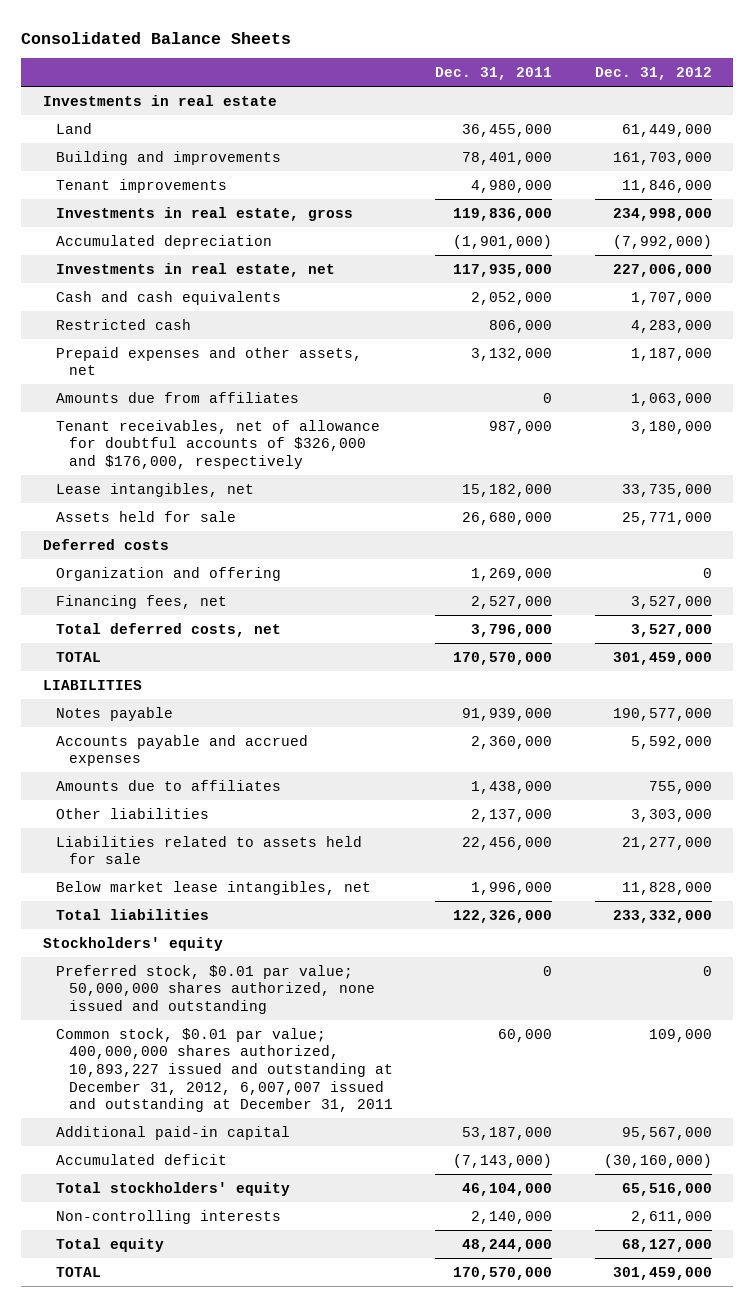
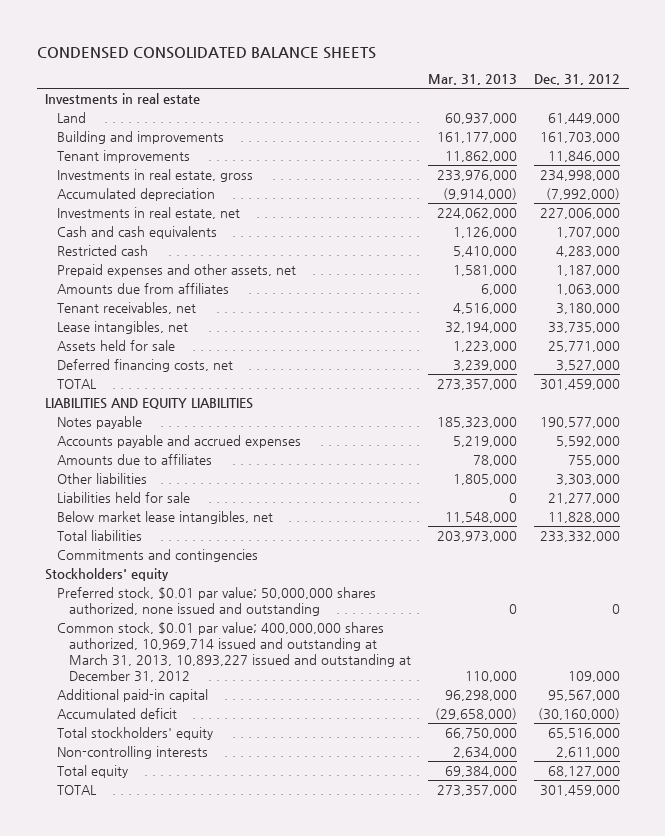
[21,31,292,44] Consolidated Balance Sheets -> [36,46,376,59] CONDENSED CONSOLIDATED BALANCE SHEETS
[435,67,553,81] Dec. 31, 2011 -> none
none -> [428,74,518,86] Mar. 31, 2013
[55,419,380,469] Tenant receivables, net of allowance for doubtful accounts of $326,000 and $176,000, respectively -> [57,301,197,314] Tenant receivables, net
[42,538,169,550] Deferred costs -> none
[55,566,281,581] Organization and offering -> none
[55,622,281,637] Total deferred costs, net -> none
[55,594,227,609] Financing fees, net -> [57,358,234,372] Deferred financing costs, net
[42,679,142,690] LIABILITIES -> none
none -> [45,397,254,409] LIABILITIES AND EQUITY LIABILITIES
[55,835,362,865] Liabilities related to assets held for sale -> [57,491,191,503] Liabilities held for sale
none -> [57,548,259,562] Commitments and contingencies
[55,1027,393,1113] Common stock, $0.01 par value; 400,000,000 shares authorized, 10,893,227 issued and outstanding at December 31, 2012, 6,007,007 issued and outstanding at December 31, 2011 -> [57,621,412,682] Common stock, $0.01 par value; 400,000,000 shares authorized, 10,969,714 issued and outstanding at March 31, 2013, 10,893,227 issued and outstanding at December 31, 2012

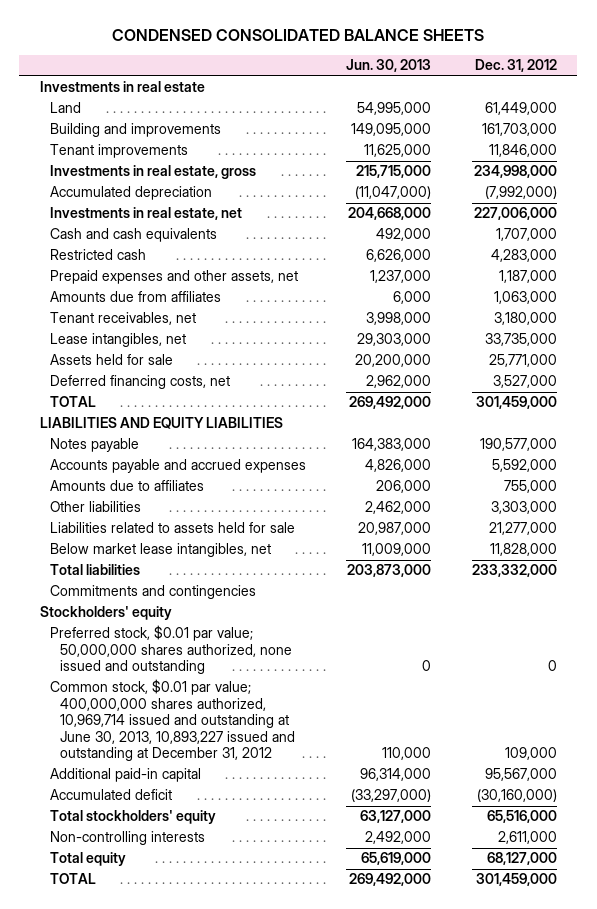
[428,74,518,86] Mar. 31, 2013 -> none
none -> [346,59,432,73] Jun. 30, 2013
[57,491,191,503] Liabilities held for sale -> [49,522,295,534] Liabilities related to assets held for sale
[57,621,412,682] Common stock, $0.01 par value; 400,000,000 shares authorized, 10,969,714 issued and outstanding at March 31, 2013, 10,893,227 issued and outstanding at December 31, 2012 -> [49,679,296,762] Common stock, $0.01 par value; 400,000,000 shares authorized, 10,969,714 issued and outstanding at June 30, 2013, 10,893,227 issued and outstanding at December 31, 2012

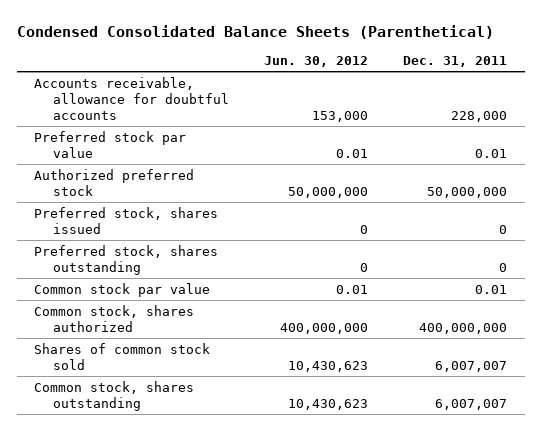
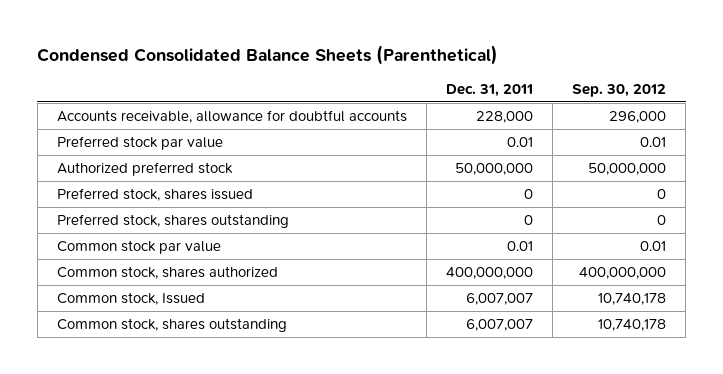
[264,55,369,67] Jun. 30, 2012 -> none
none -> [572,84,667,98] Sep. 30, 2012
[34,342,211,370] Shares of common stock sold -> [57,292,206,306] Common stock, Issued

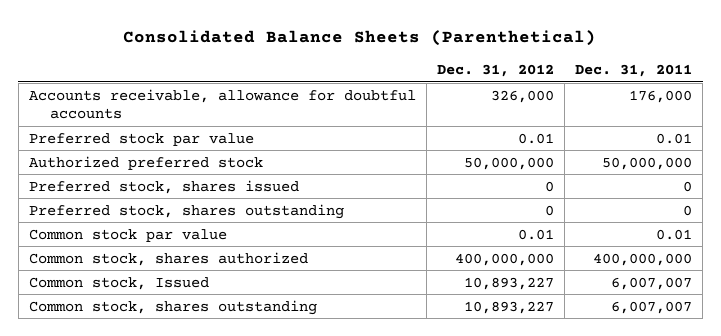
[37,44,499,65] Condensed Consolidated Balance Sheets (Parenthetical) -> [123,30,597,47] Consolidated Balance Sheets (Parenthetical)
[572,84,667,98] Sep. 30, 2012 -> none
none -> [436,63,554,77] Dec. 31, 2012
[476,111,534,124] 228,000 -> [629,89,693,103] 176,000

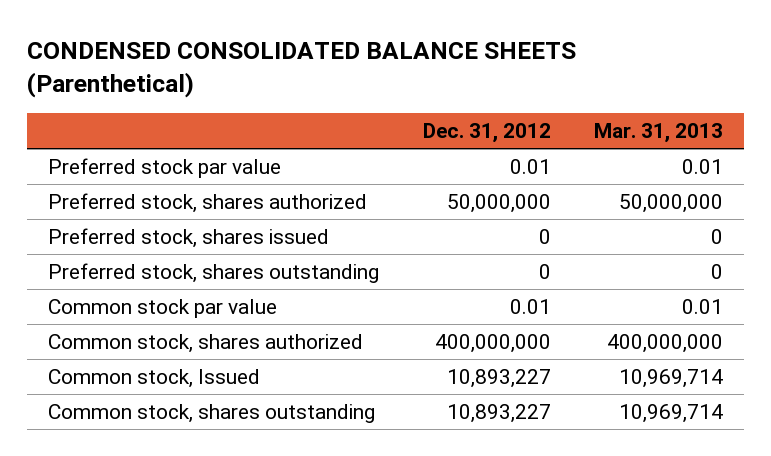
[123,30,597,47] Consolidated Balance Sheets (Parenthetical) -> [26,42,576,99] CONDENSED CONSOLIDATED BALANCE SHEETS (Parenthetical)
[575,63,693,77] Dec. 31, 2011 -> none
none -> [593,123,723,144] Mar. 31, 2013
[28,88,416,120] Accounts receivable, allowance for doubtful accounts -> none
[28,155,263,170] Authorized preferred stock -> [48,193,368,214] Preferred stock, shares authorized

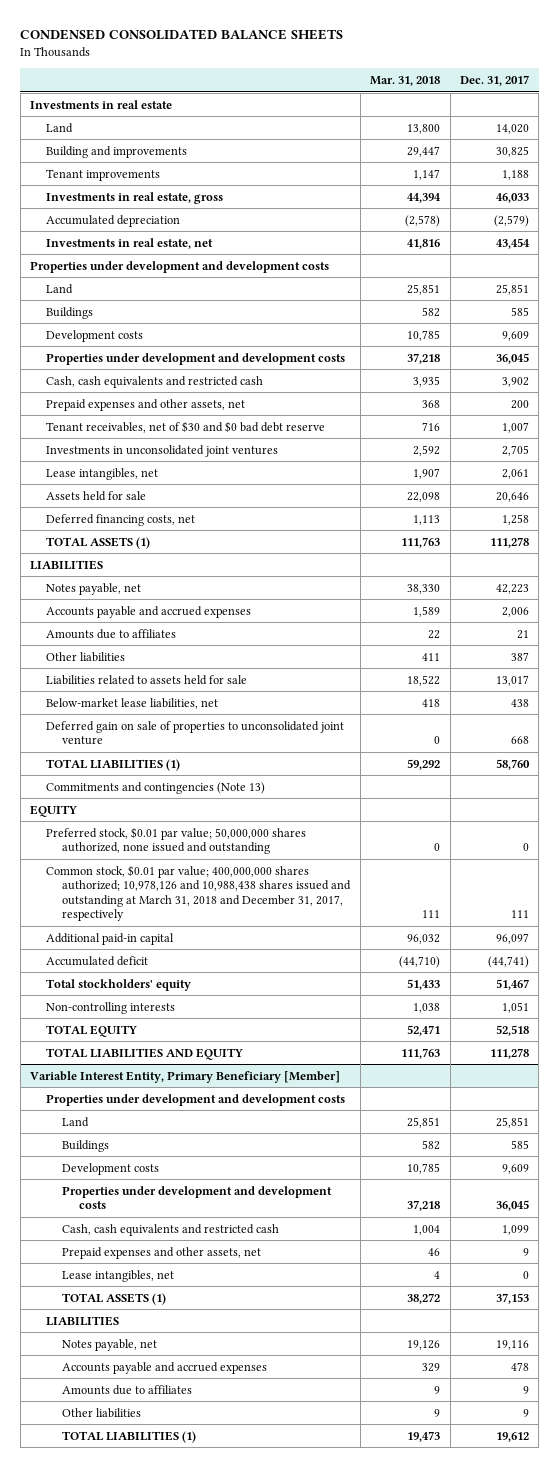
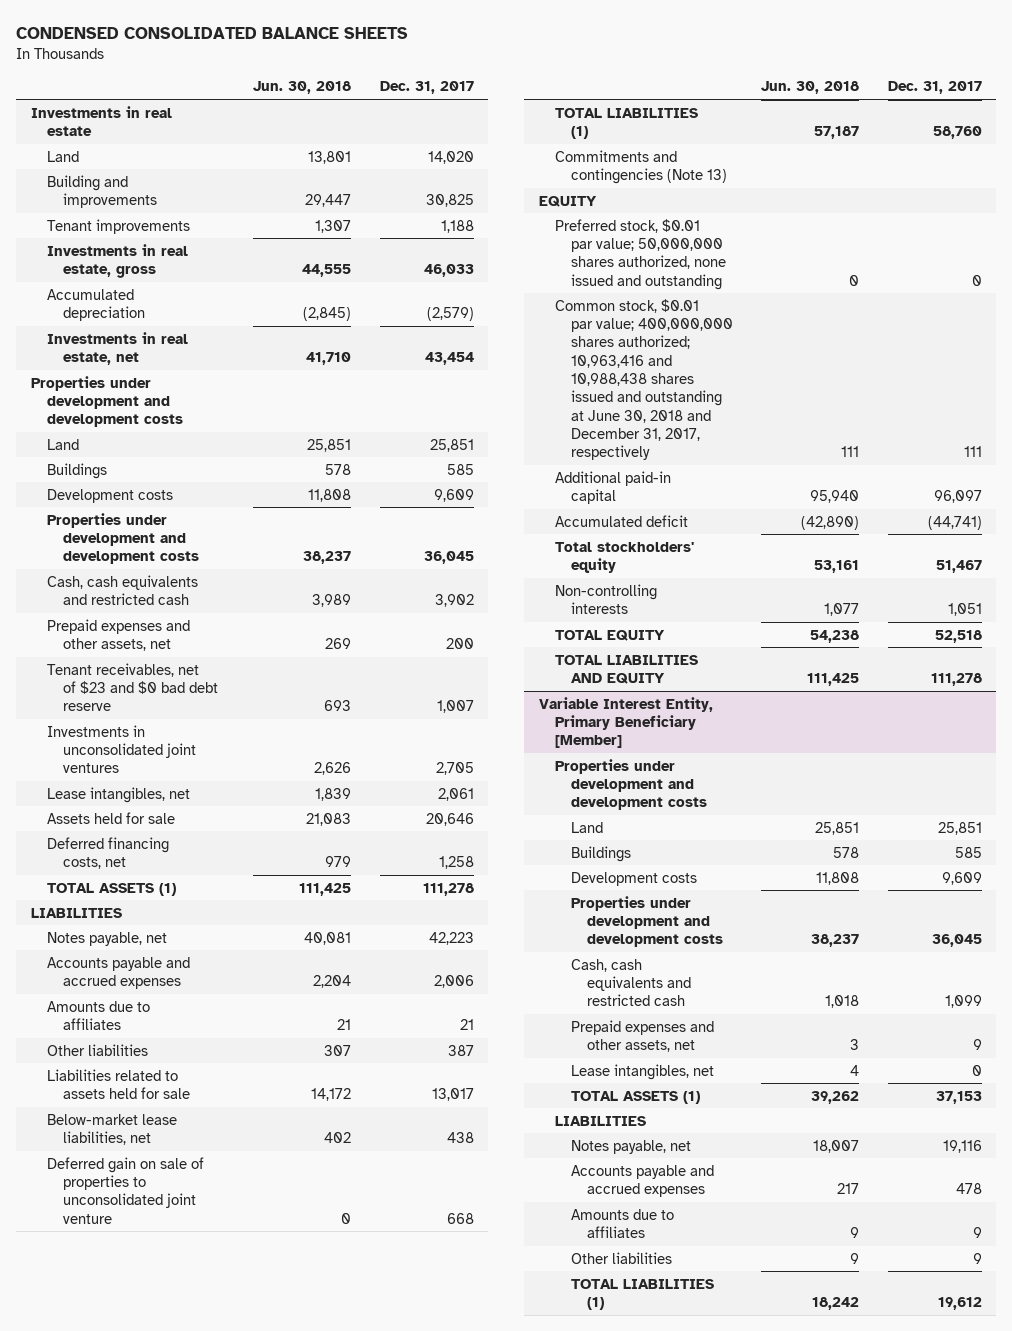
[370,76,441,87] Mar. 31, 2018 -> none
none -> [253,81,352,95] Jun. 30, 2018
[46,420,326,433] Tenant receivables, net of $30 and $0 bad debt reserve -> [46,662,218,712] Tenant receivables, net of $23 and $0 bad debt reserve
[46,864,352,922] Common stock, $0.01 par value; 400,000,000 shares authorized; 10,978,126 and 10,988,438 shares issued and outstanding at March 31, 2018 and December 31, 2017, respectively -> [554,298,733,461] Common stock, $0.01 par value; 400,000,000 shares authorized; 10,963,416 and 10,988,438 shares issued and outstanding at June 30, 2018 and December 31, 2017, respectively

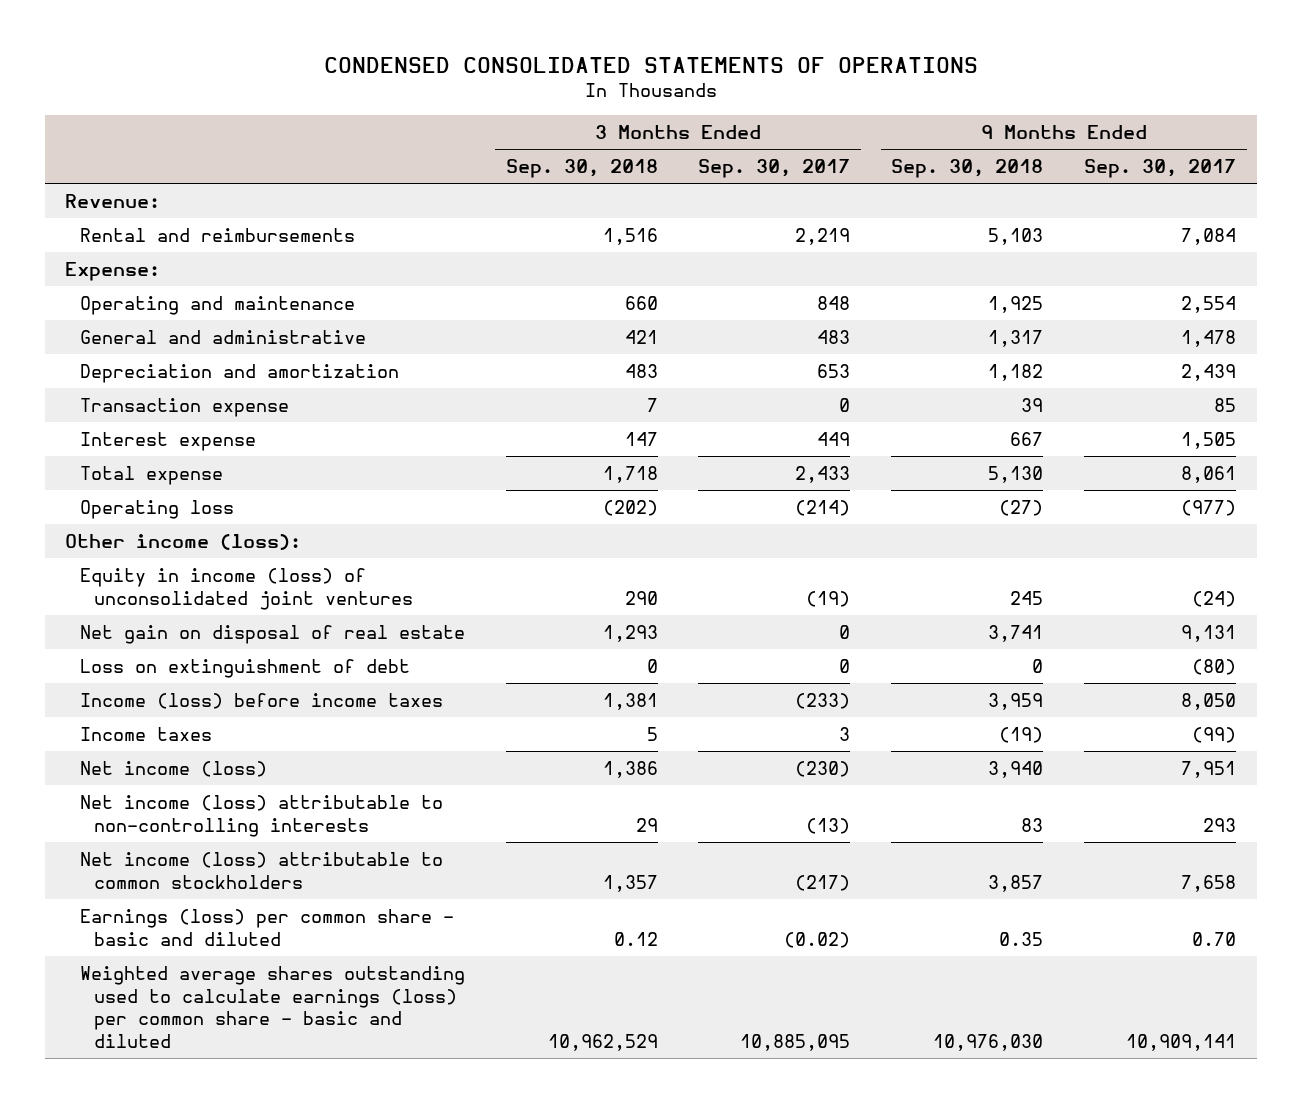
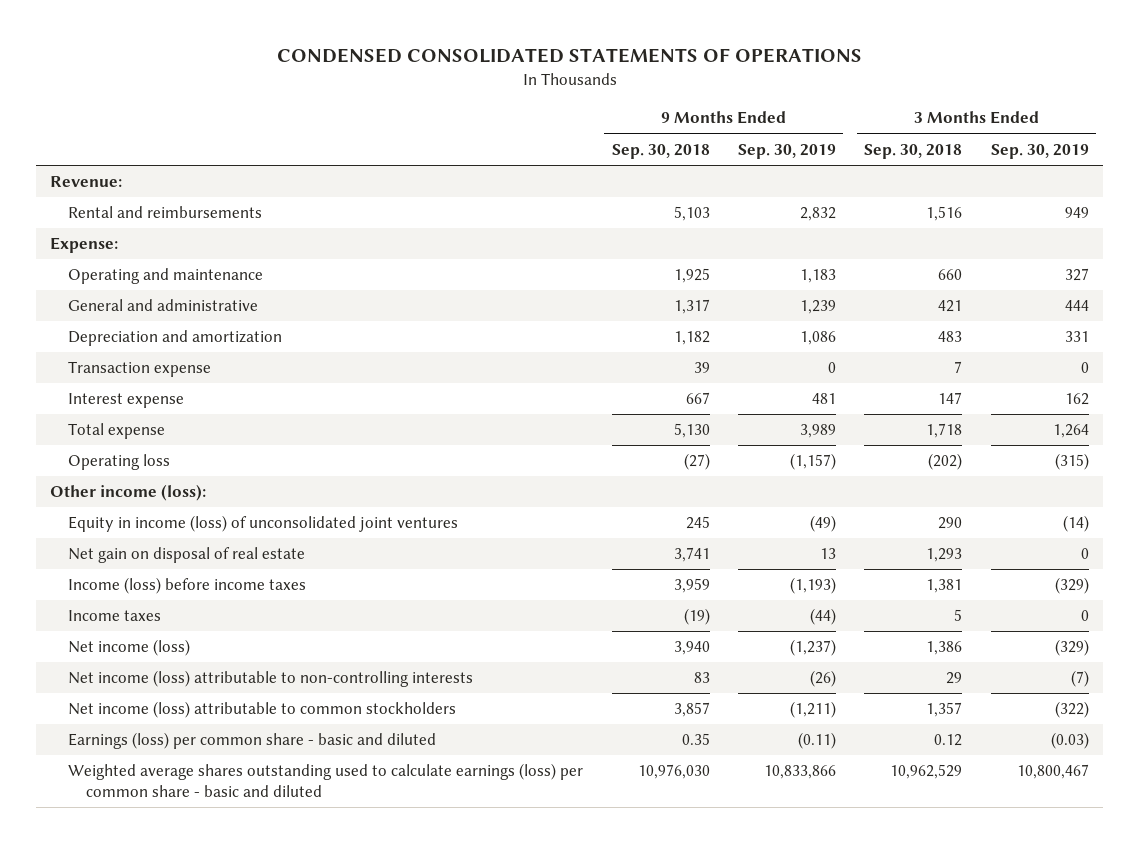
[698,159,851,179] Sep. 30, 2017 -> none
[1084,159,1237,179] Sep. 30, 2017 -> none
none -> [737,143,836,159] Sep. 30, 2019
none -> [990,143,1089,159] Sep. 30, 2019
[79,658,410,678] Loss on extinguishment of debt -> none

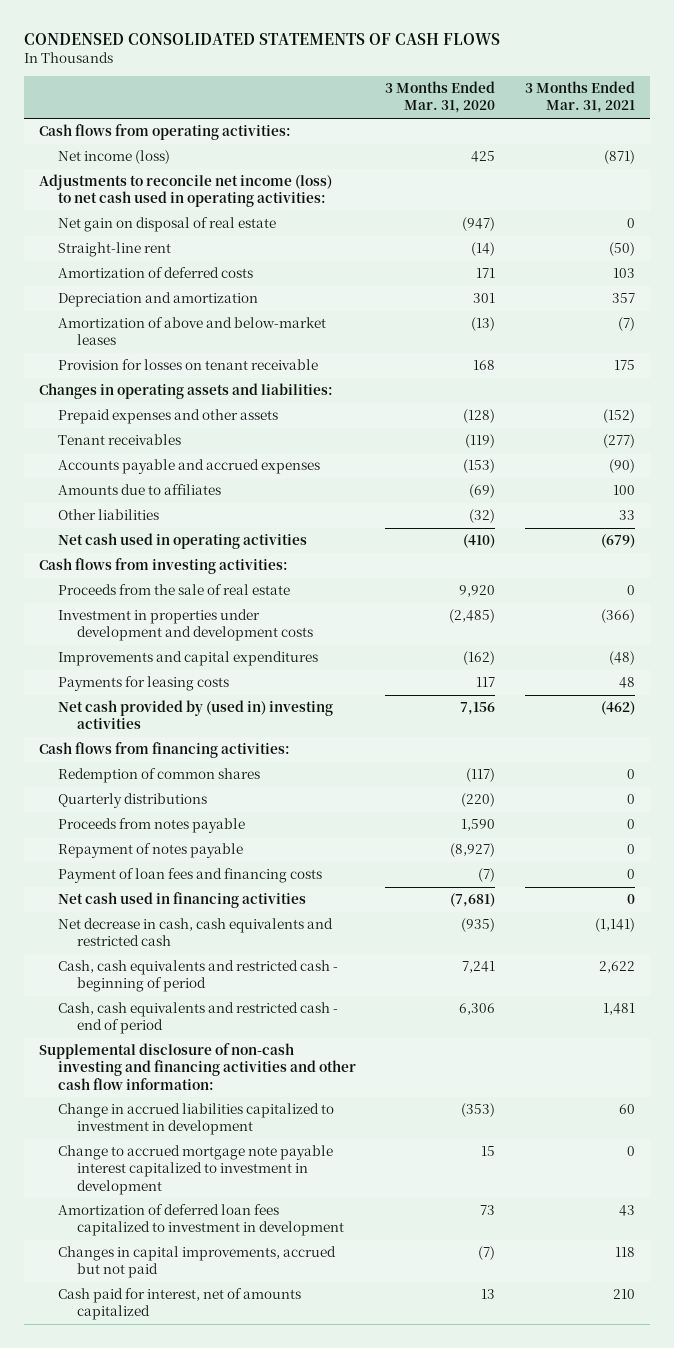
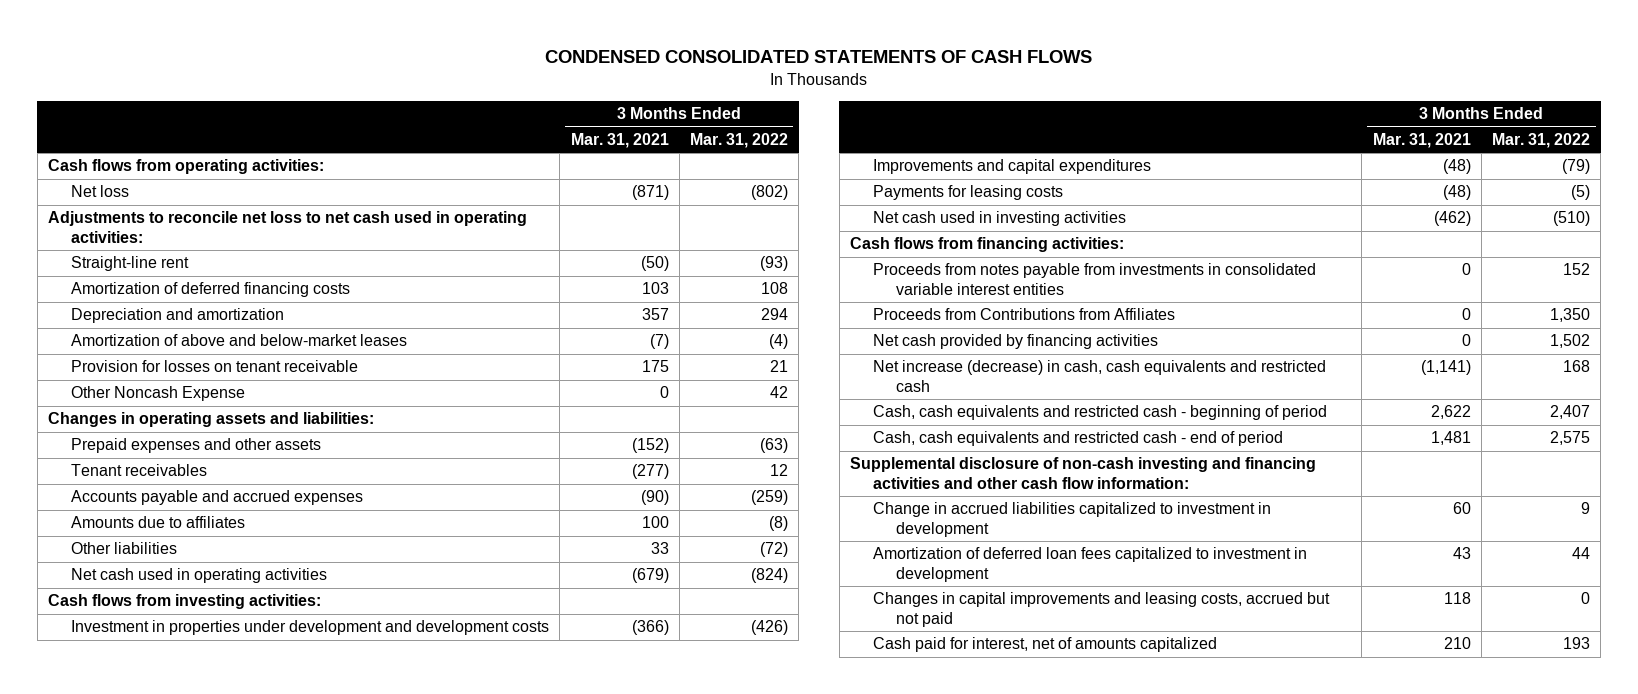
[385,81,496,114] 3 Months Ended Mar. 31, 2020 -> none
none -> [690,132,789,148] Mar. 31, 2022
[57,217,276,233] Net gain on disposal of real estate -> none
[57,150,170,165] Net income (loss) -> [71,185,130,198] Net loss
[39,174,333,208] Adjustments to reconcile net income (loss) to net cash used in operating activities: -> [48,211,528,244] Adjustments to reconcile net loss to net cash used in operating activities:
[57,267,253,279] Amortization of deferred costs -> [71,282,351,298] Amortization of deferred financing costs
none -> [71,386,246,402] Other Noncash Expense
[57,584,290,596] Proceeds from the sale of real estate -> none
[618,677,635,689] 48 -> [1442,185,1471,201] (48)
[57,700,333,730] Net cash provided by (used in) investing activities -> [873,211,1127,227] Net cash used in investing activities
[57,768,260,784] Redemption of common shares -> none
[57,793,207,809] Quarterly distributions -> none
[57,843,243,859] Repayment of notes payable -> none
[57,868,322,884] Payment of loan fees and financing costs -> none
[57,818,245,834] Proceeds from notes payable -> [873,263,1317,296] Proceeds from notes payable from investments in consolidated variable interest entities
none -> [873,308,1176,321] Proceeds from Contributions from Affiliates
[57,892,306,909] Net cash used in financing activities -> [873,334,1159,350] Net cash provided by financing activities
[57,918,333,947] Net decrease in cash, cash equivalents and restricted cash -> [873,360,1327,393] Net increase (decrease) in cash, cash equivalents and restricted cash
[57,1145,333,1195] Change to accrued mortgage note payable interest capitalized to investment in development -> none
[57,1246,336,1279] Changes in capital improvements, accrued but not paid -> [873,592,1331,628] Changes in capital improvements and leasing costs, accrued but not paid

